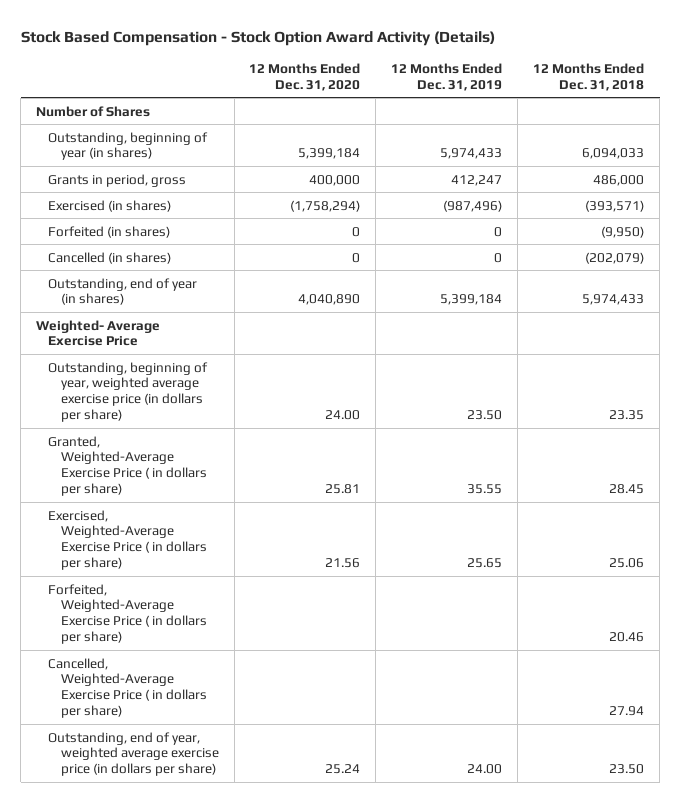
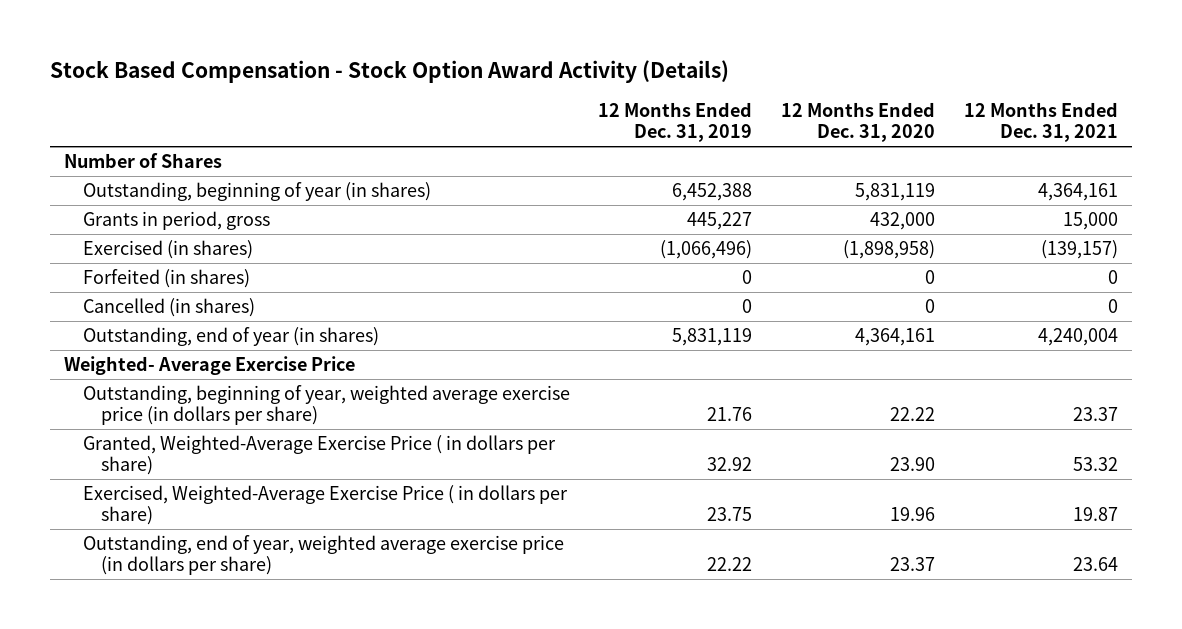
[533,62,645,91] 12 Months Ended Dec. 31, 2018 -> none
none -> [963,101,1118,143] 12 Months Ended Dec. 31, 2021
[298,148,361,160] 5,399,184 -> [855,183,936,202] 5,831,119
[440,148,503,160] 5,974,433 -> [672,183,753,202] 6,452,388
[309,174,361,186] 400,000 -> [870,212,936,231] 432,000
[451,174,503,186] 412,247 -> [687,212,753,231] 445,227
[290,199,361,212] (1,758,294) -> [843,240,936,260] (1,898,958)
[443,199,503,212] (987,496) -> [660,240,753,260] (1,066,496)
[298,294,361,306] 4,040,890 -> [855,328,936,347] 4,364,161
[440,294,503,306] 5,399,184 -> [672,328,753,347] 5,831,119
[48,583,207,645] Forfeited, Weighted-Average Exercise Price ( in dollars per share) -> none
[48,657,207,719] Cancelled, Weighted-Average Exercise Price ( in dollars per share) -> none
[325,410,361,421] 24.00 -> [890,407,936,422] 22.22
[467,410,503,421] 23.50 -> [707,407,753,422] 21.76
[325,484,361,495] 25.81 -> [890,457,936,472] 23.90
[467,484,503,495] 35.55 -> [707,457,753,472] 32.92
[325,558,361,569] 21.56 -> [890,507,936,522] 19.96
[467,558,503,569] 25.65 -> [707,507,753,522] 23.75
[325,764,361,775] 25.24 -> [890,557,936,572] 23.37
[467,764,503,775] 24.00 -> [707,557,753,572] 22.22

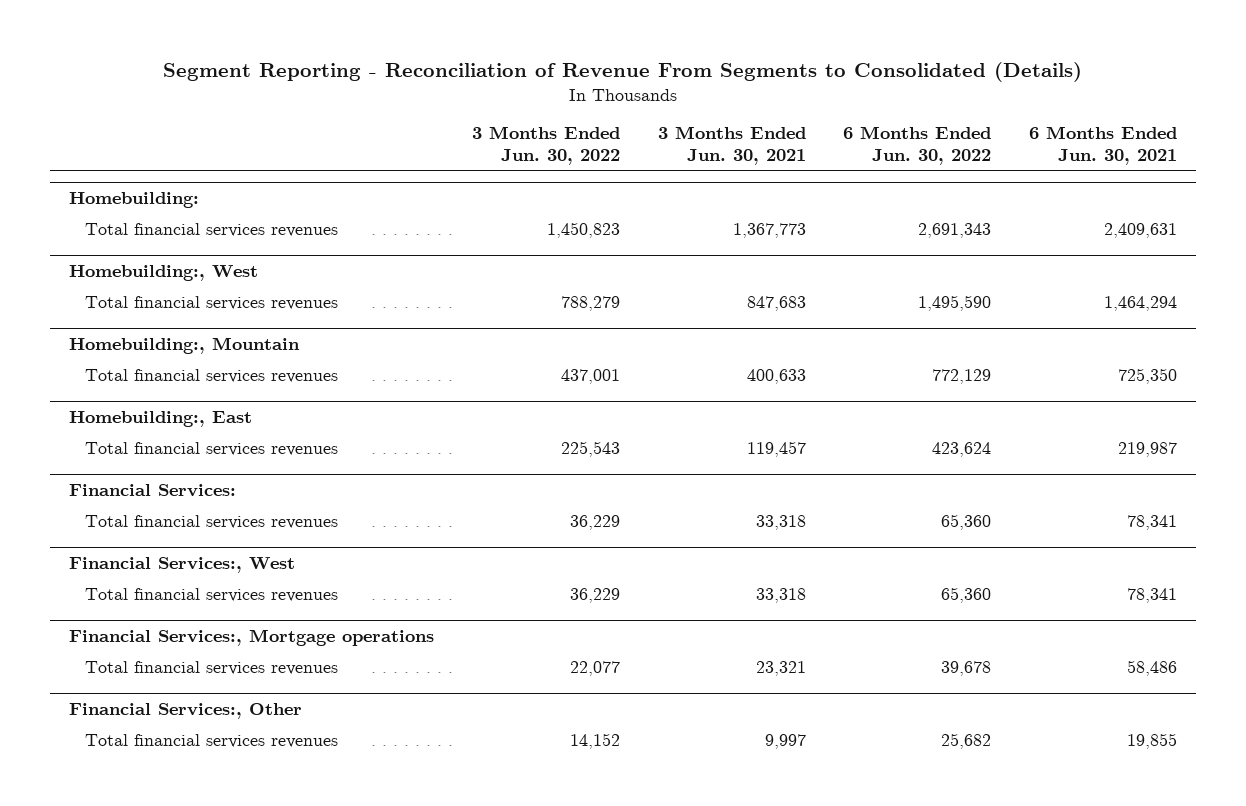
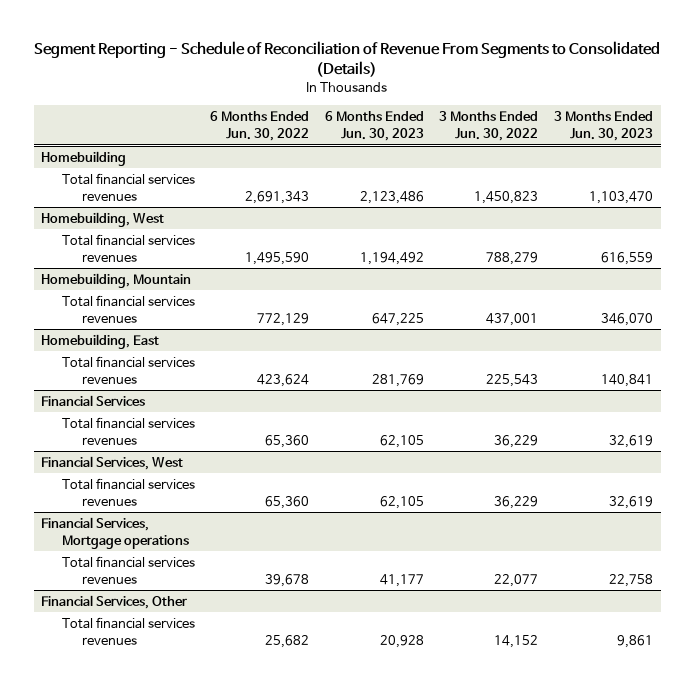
[163,62,1083,83] Segment Reporting - Reconciliation of Revenue From Segments to Consolidated (Details) -> [34,40,661,78] Segment Reporting - Schedule of Reconciliation of Revenue From Segments to Consolidated (Details)
[657,126,806,166] 3 Months Ended Jun. 30, 2021 -> none
[1029,126,1178,166] 6 Months Ended Jun. 30, 2021 -> none
none -> [324,111,424,142] 6 Months Ended Jun. 30, 2023
none -> [553,111,653,142] 3 Months Ended Jun. 30, 2023
[69,192,200,209] Homebuilding: -> [41,150,127,166] Homebuilding
[69,265,259,282] Homebuilding:, West -> [41,211,165,227] Homebuilding, West
[69,337,301,355] Homebuilding:, Mountain -> [41,272,192,288] Homebuilding, Mountain
[69,411,253,428] Homebuilding:, East -> [41,333,160,349] Homebuilding, East
[69,484,237,498] Financial Services: -> [41,394,146,406] Financial Services
[69,557,296,574] Financial Services:, West -> [41,455,184,470] Financial Services, West
[69,629,435,647] Financial Services:, Mortgage operations -> [41,516,189,549] Financial Services, Mortgage operations
[69,703,303,720] Financial Services:, Other -> [41,594,188,609] Financial Services, Other

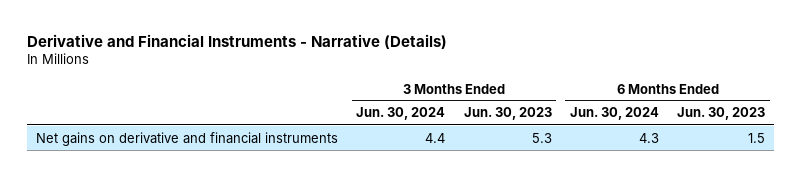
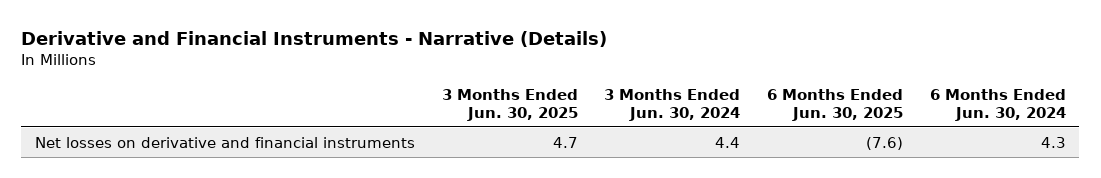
[463,107,552,121] Jun. 30, 2023 -> none
[677,107,766,121] Jun. 30, 2023 -> none
none -> [441,89,578,121] 3 Months Ended Jun. 30, 2025
none -> [767,89,904,121] 6 Months Ended Jun. 30, 2025
[35,131,338,146] Net gains on derivative and financial instruments -> [34,137,415,149] Net losses on derivative and financial instruments

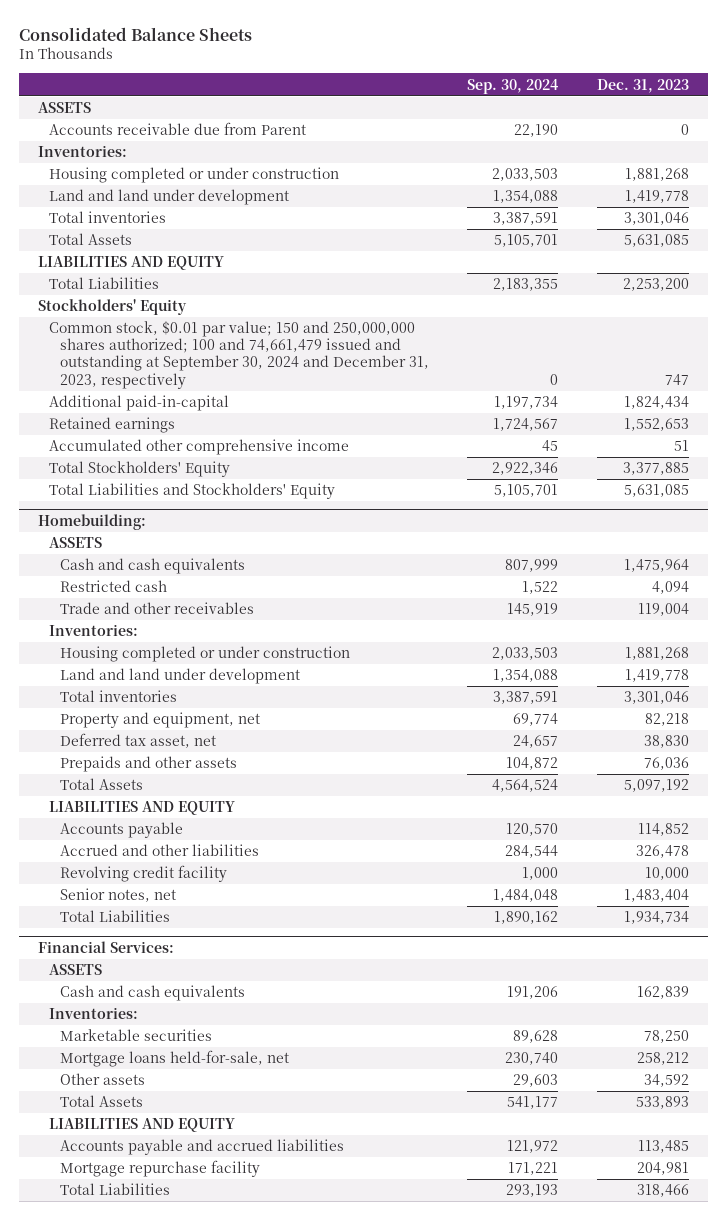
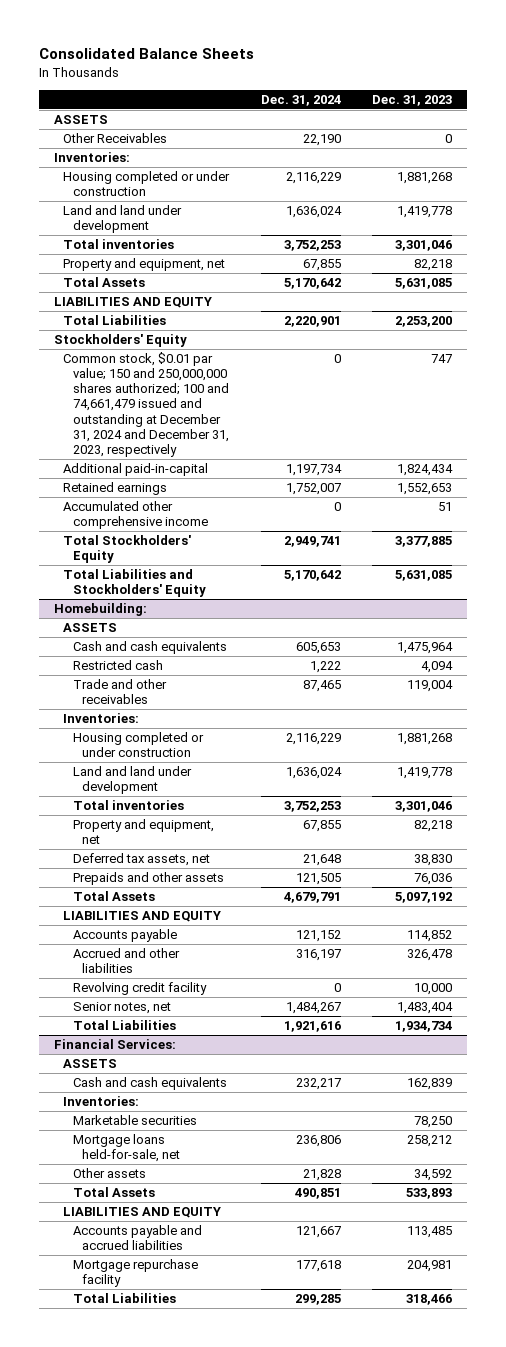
[467,78,559,94] Sep. 30, 2024 -> none
none -> [260,94,341,106] Dec. 31, 2024
[49,122,307,136] Accounts receivable due from Parent -> none
none -> [63,133,168,144] Other Receivables
none -> [63,258,226,272] Property and equipment, net
[49,321,429,389] Common stock, $0.01 par value; 150 and 250,000,000 shares authorized; 100 and 74,661,479 issued and outstanding at September 30, 2024 and December 31, 2023, respectively -> [63,352,229,457] Common stock, $0.01 par value; 150 and 250,000,000 shares authorized; 100 and 74,661,479 issued and outstanding at December 31, 2024 and December 31, 2023, respectively
[59,733,216,749] Deferred tax asset, net -> [72,853,210,867] Deferred tax assets, net

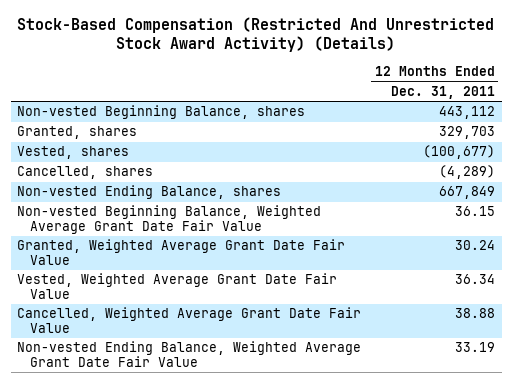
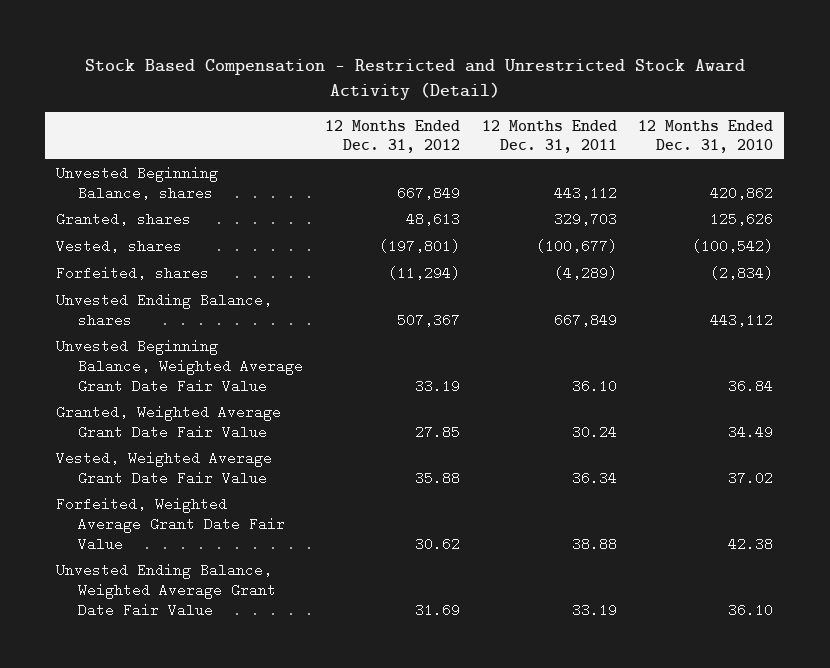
[17,16,495,53] Stock-Based Compensation (Restricted And Unrestricted Stock Award Activity) (Details) -> [84,58,745,101] Stock Based Compensation - Restricted and Unrestricted Stock Award Activity (Detail)
none -> [325,119,461,154] 12 Months Ended Dec. 31, 2012
none -> [638,119,774,154] 12 Months Ended Dec. 31, 2010
[17,105,306,120] Non-vested Beginning Balance, shares -> [56,166,219,200] Unvested Beginning Balance, shares
[17,166,154,180] Cancelled, shares -> [56,266,210,281] Forfeited, shares
[17,185,282,200] Non-vested Ending Balance, shares -> [56,293,273,327] Unvested Ending Balance, shares
[17,205,322,235] Non-vested Beginning Balance, Weighted Average Grant Date Fair Value -> [56,339,304,393] Unvested Beginning Balance, Weighted Average Grant Date Fair Value
[454,206,495,217] 36.15 -> [571,378,617,393] 36.10
[17,307,362,334] Cancelled, Weighted Average Grant Date Fair Value -> [56,497,286,551] Forfeited, Weighted Average Grant Date Fair Value
[17,341,362,368] Non-vested Ending Balance, Weighted Average Grant Date Fair Value -> [56,563,277,617] Unvested Ending Balance, Weighted Average Grant Date Fair Value

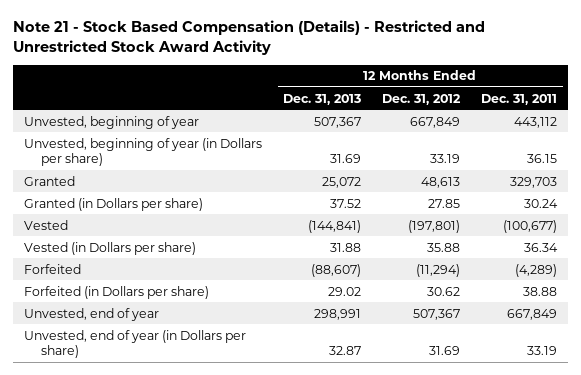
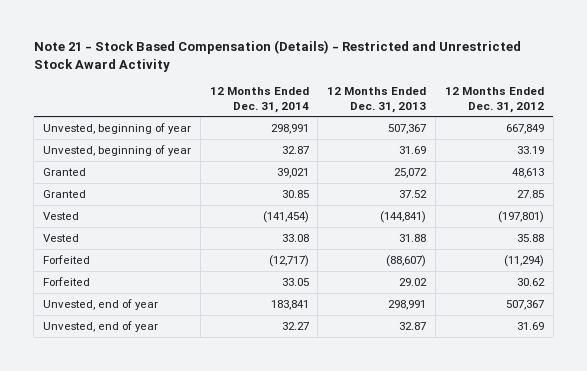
[481,93,558,105] Dec. 31, 2011 -> none
none -> [209,87,309,113] 12 Months Ended Dec. 31, 2014
[23,137,262,166] Unvested, beginning of year (in Dollars per share) -> [42,144,191,156] Unvested, beginning of year
[23,197,203,211] Granted (in Dollars per share) -> [42,189,86,198] Granted
[23,241,196,255] Vested (in Dollars per share) -> [42,233,79,242] Vested
[23,285,209,299] Forfeited (in Dollars per share) -> [42,276,90,286] Forfeited
[23,329,246,358] Unvested, end of year (in Dollars per share) -> [42,320,158,332] Unvested, end of year

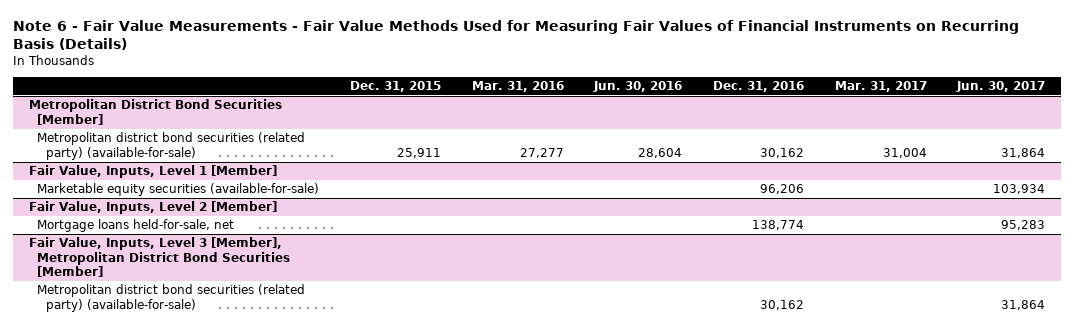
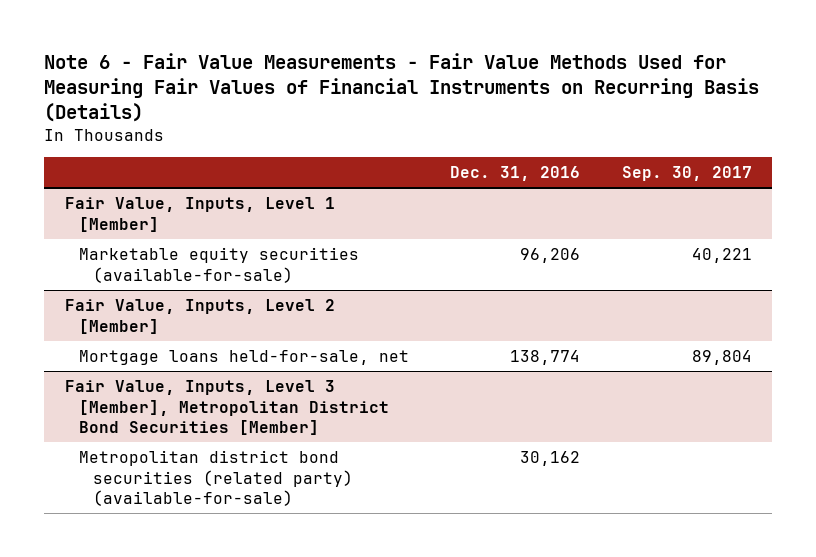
[349,80,441,92] Dec. 31, 2015 -> none
[471,80,564,92] Mar. 31, 2016 -> none
[593,80,683,92] Jun. 30, 2016 -> none
[834,80,927,92] Mar. 31, 2017 -> none
[956,80,1046,92] Jun. 30, 2017 -> none
none -> [621,166,752,182] Sep. 30, 2017
[28,99,282,125] Metropolitan District Bond Securities [Member] -> none
[37,132,306,160] Metropolitan district bond securities (related party) (available-for-sale) -> none

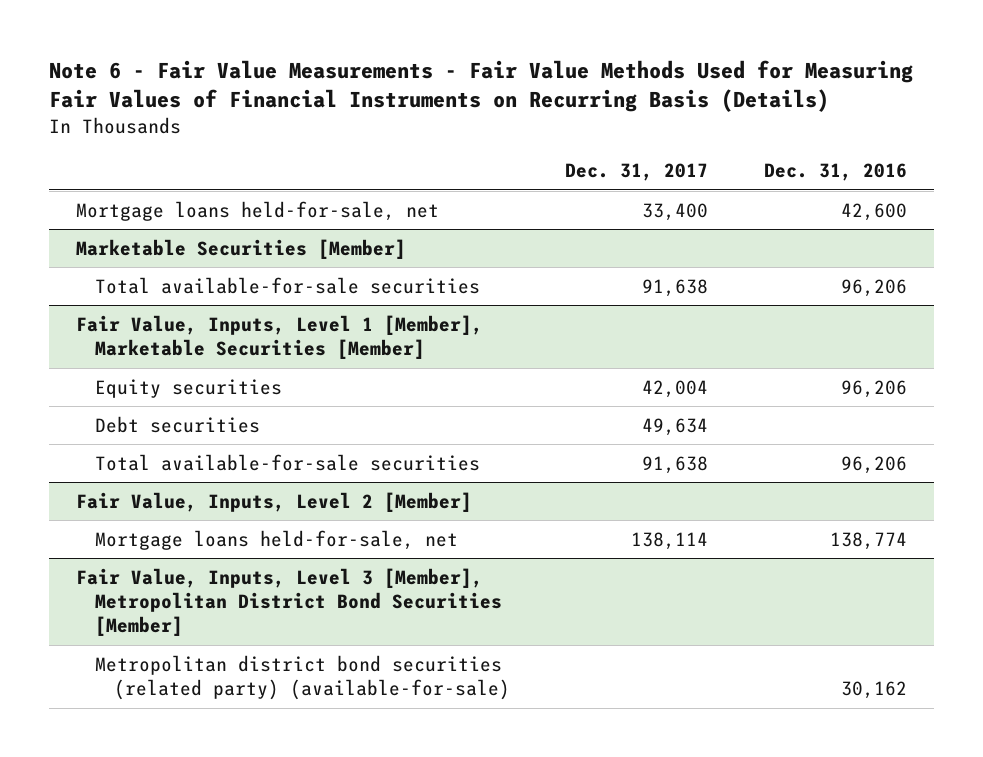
[621,166,752,182] Sep. 30, 2017 -> none
none -> [565,163,709,182] Dec. 31, 2017
none -> [76,200,440,221] Mortgage loans held-for-sale, net
none -> [76,238,407,259] Marketable Securities [Member]
none -> [95,276,481,294] Total available-for-sale securities
[64,196,335,232] Fair Value, Inputs, Level 1 [Member] -> [76,314,484,360] Fair Value, Inputs, Level 1 [Member], Marketable Securities [Member]
[78,246,359,283] Marketable equity securities (available-for-sale) -> [95,378,283,398] Equity securities
none -> [95,415,261,433] Debt securities
none -> [95,453,481,471] Total available-for-sale securities

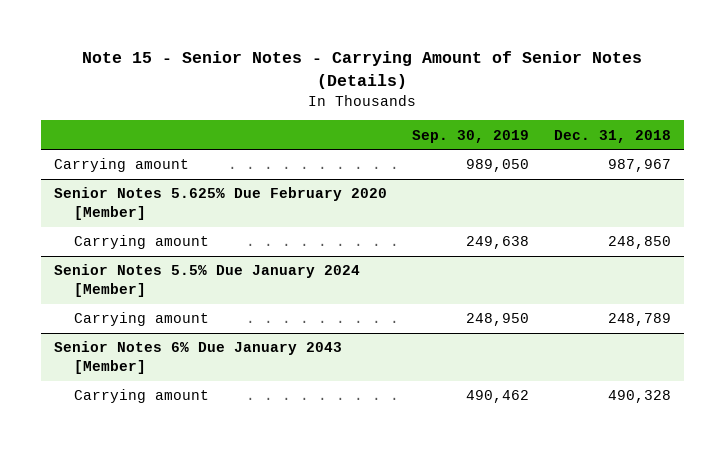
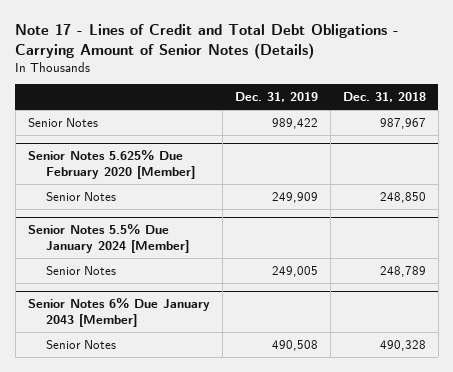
[82,51,643,89] Note 15 - Senior Notes - Carrying Amount of Senior Notes (Details) -> [15,23,400,59] Note 17 - Lines of Credit and Total Debt Obligations - Carrying Amount of Senior Notes (Details)
[411,129,529,143] Sep. 30, 2019 -> none
none -> [234,92,318,103] Dec. 31, 2019
[53,158,189,173] Carrying amount -> [27,117,98,127] Senior Notes
[74,235,210,250] Carrying amount -> [45,191,116,201] Senior Notes
[74,312,210,327] Carrying amount -> [45,265,116,275] Senior Notes
[74,389,210,404] Carrying amount -> [45,339,116,349] Senior Notes

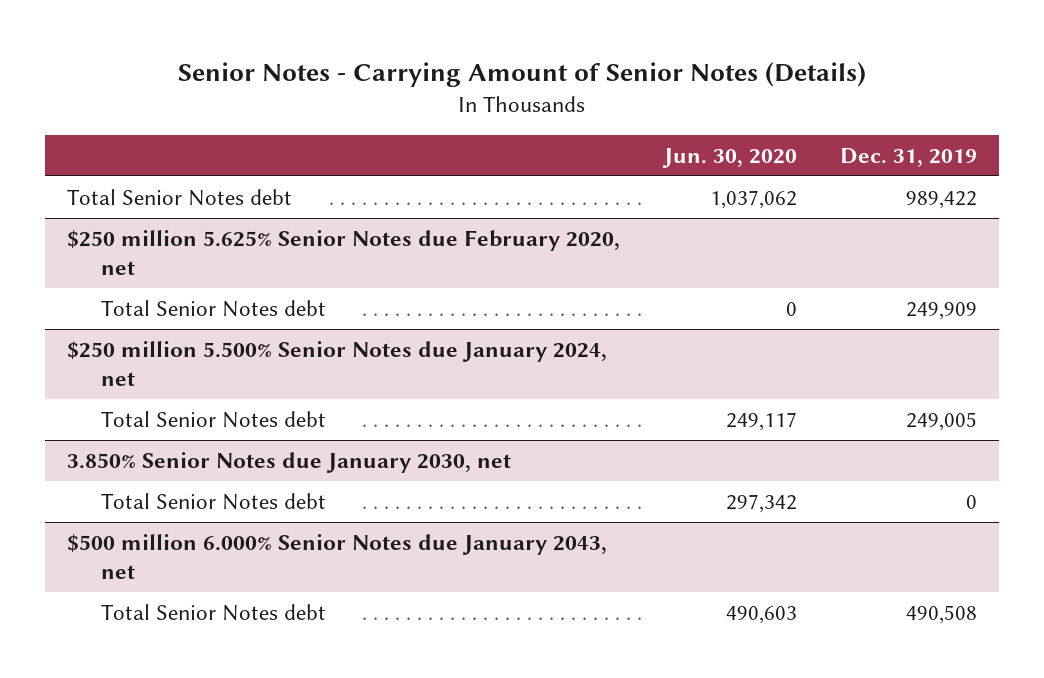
[15,23,400,59] Note 17 - Lines of Credit and Total Debt Obligations - Carrying Amount of Senior Notes (Details) -> [178,62,867,88] Senior Notes - Carrying Amount of Senior Notes (Details)
[342,92,426,103] Dec. 31, 2018 -> none
none -> [661,147,797,168] Jun. 30, 2020
[27,117,98,127] Senior Notes -> [67,188,293,206] Total Senior Notes debt
[27,149,195,180] Senior Notes 5.625% Due February 2020 [Member] -> [67,229,621,275] $250 million 5.625% Senior Notes due February 2020, net
[45,191,116,201] Senior Notes -> [100,299,326,317] Total Senior Notes debt
[27,223,189,254] Senior Notes 5.5% Due January 2024 [Member] -> [67,340,608,386] $250 million 5.500% Senior Notes due January 2024, net
[45,265,116,275] Senior Notes -> [100,410,326,428] Total Senior Notes debt
none -> [67,451,512,473] 3.850% Senior Notes due January 2030, net
none -> [100,492,326,510] Total Senior Notes debt
[27,297,210,328] Senior Notes 6% Due January 2043 [Member] -> [67,533,608,579] $500 million 6.000% Senior Notes due January 2043, net
[45,339,116,349] Senior Notes -> [100,603,326,621] Total Senior Notes debt

